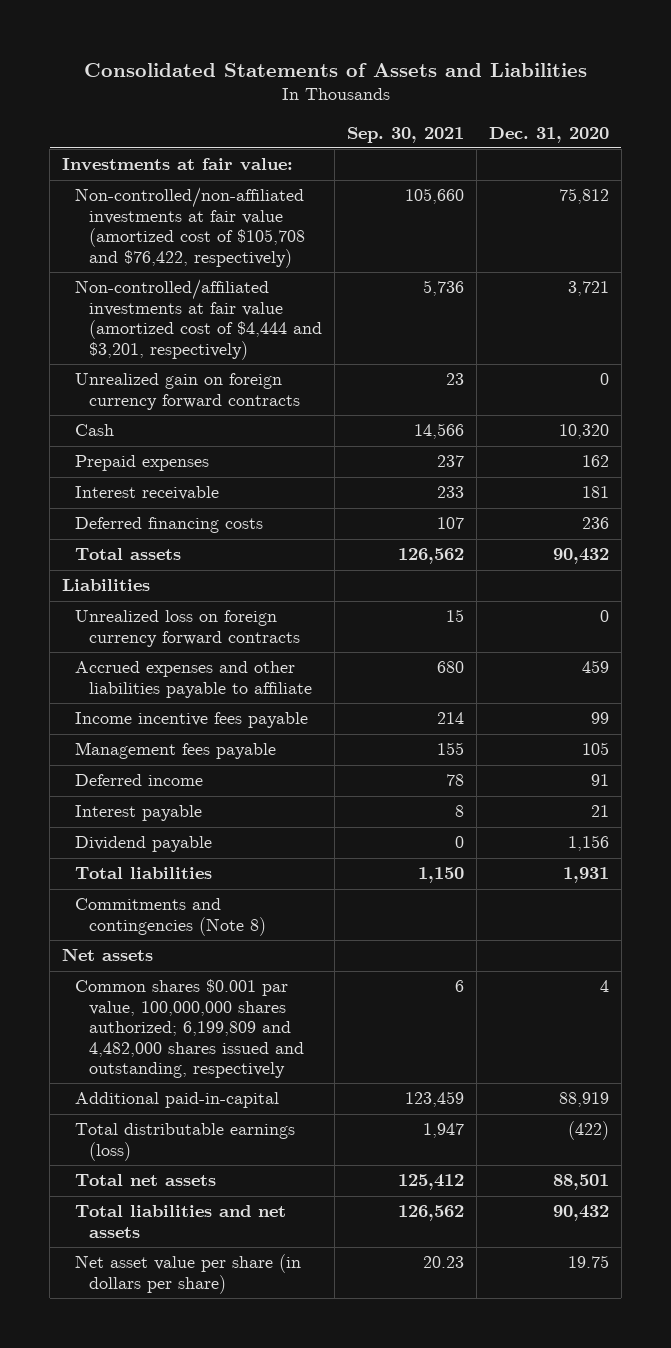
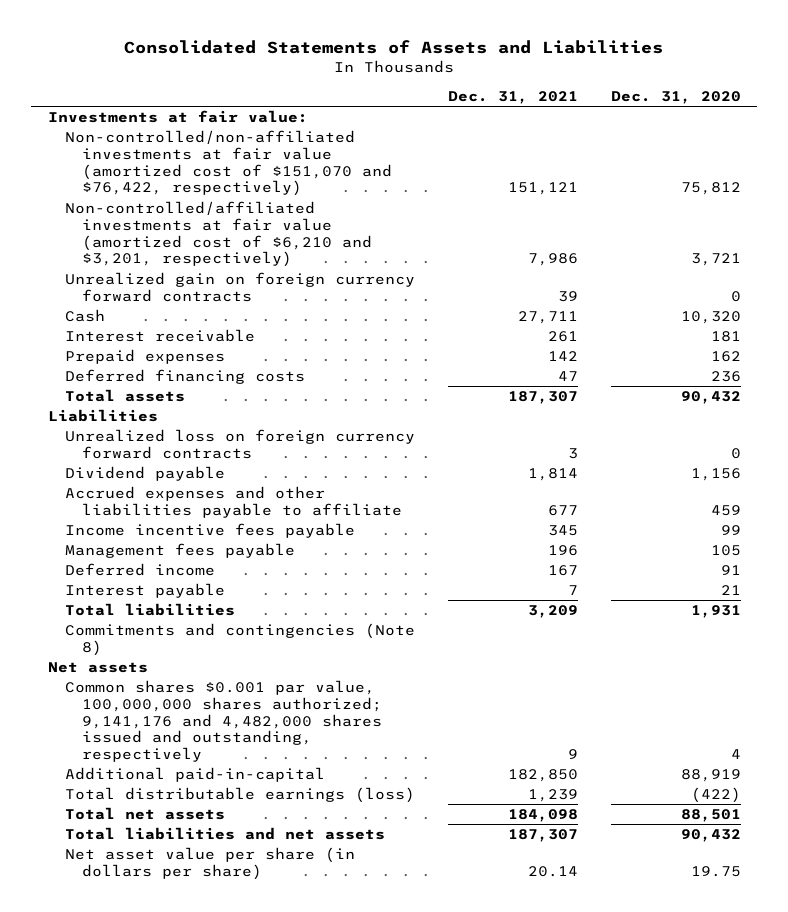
[346,126,464,143] Sep. 30, 2021 -> none
none -> [447,90,578,104] Dec. 31, 2021
[75,187,305,268] Non-controlled/non-affiliated investments at fair value (amortized cost of $105,708 and $76,422, respectively) -> [64,130,392,197] Non-controlled/non-affiliated investments at fair value (amortized cost of $151,070 and $76,422, respectively)
[75,279,322,360] Non-controlled/affiliated investments at fair value (amortized cost of $4,444 and $3,201, respectively) -> [64,201,372,268] Non-controlled/affiliated investments at fair value (amortized cost of $6,210 and $3,201, respectively)
[75,455,210,472] Prepaid expenses -> [64,349,225,365] Prepaid expenses
[75,836,213,853] Dividend payable -> [64,466,225,482] Dividend payable
[75,979,304,1078] Common shares $0.001 par value, 100,000,000 shares authorized; 6,199,809 and 4,482,000 shares issued and outstanding, respectively -> [64,680,382,763] Common shares $0.001 par value, 100,000,000 shares authorized; 9,141,176 and 4,482,000 shares issued and outstanding, respectively

